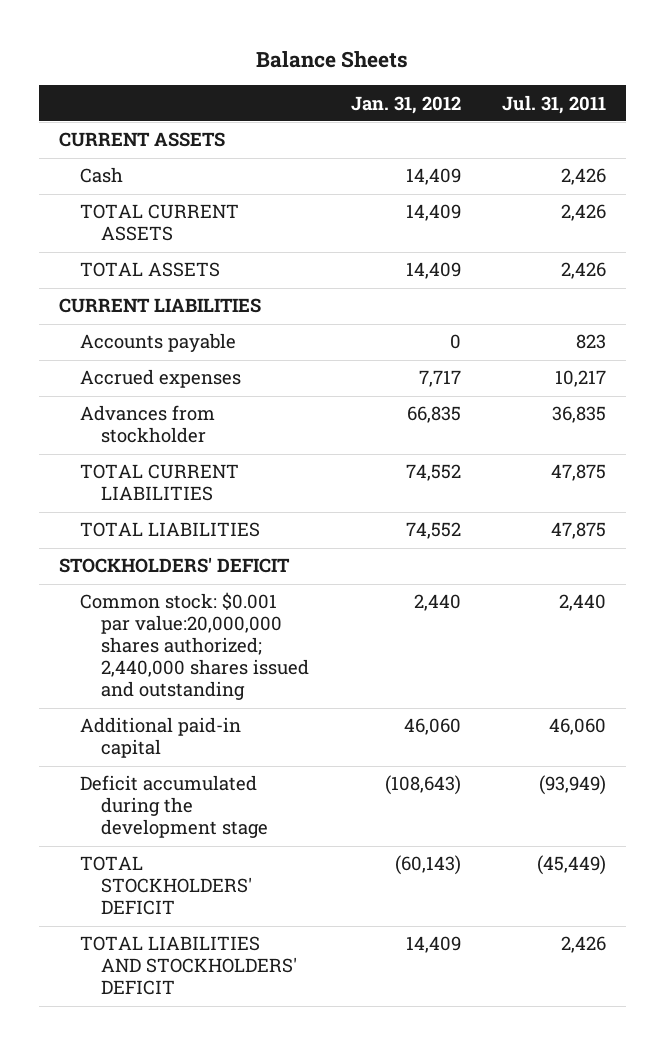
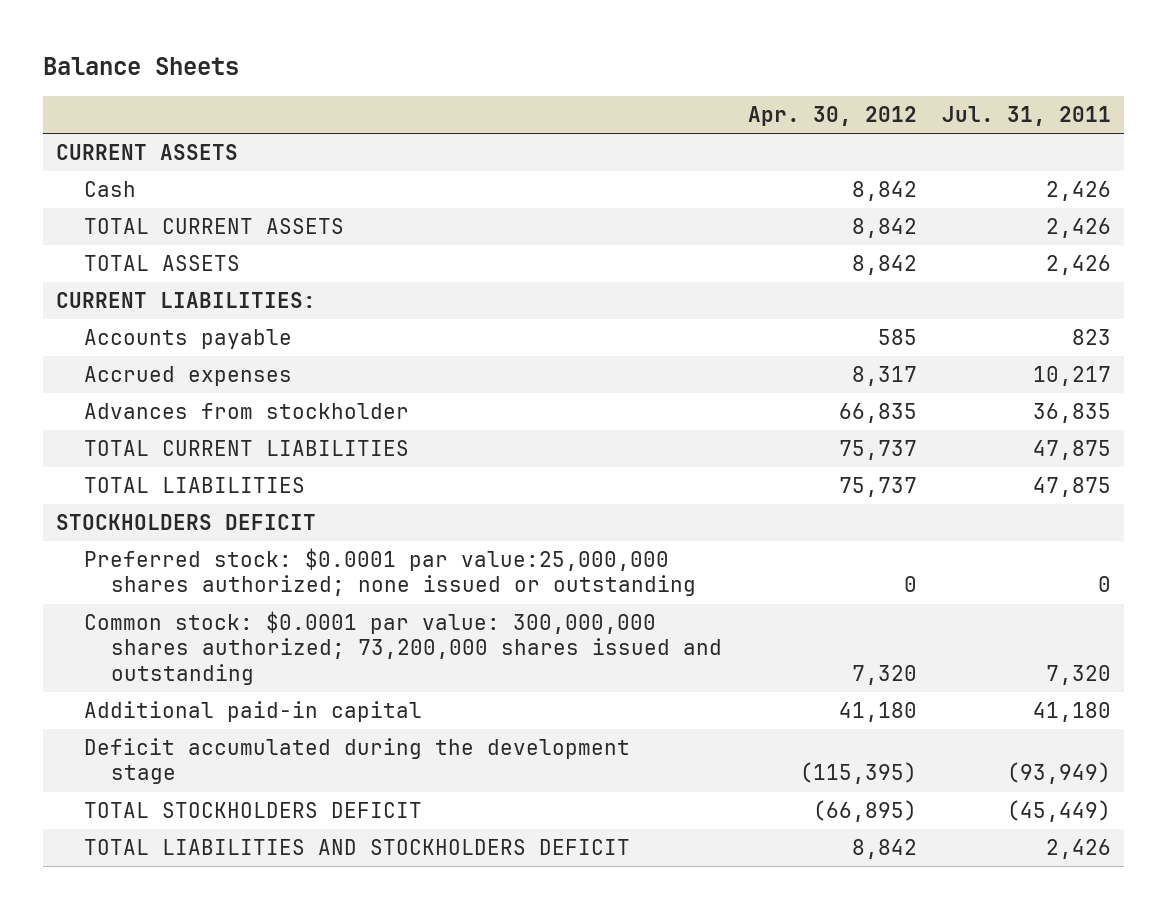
[350,95,461,114] Jan. 31, 2012 -> none
none -> [747,105,917,126] Apr. 30, 2012
[59,298,262,314] CURRENT LIABILITIES -> [56,292,317,309] CURRENT LIABILITIES:
[59,557,291,574] STOCKHOLDERS' DEFICIT -> [56,514,317,531] STOCKHOLDERS DEFICIT
none -> [83,548,697,597] Preferred stock: $0.0001 par value:25,000,000 shares authorized; none issued or outstanding
[80,592,310,701] Common stock: $0.001 par value:20,000,000 shares authorized; 2,440,000 shares issued and outstanding -> [83,611,723,685] Common stock: $0.0001 par value: 300,000,000 shares authorized; 73,200,000 shares issued and outstanding
[558,594,606,612] 2,440 -> [1046,664,1112,685] 7,320
[548,718,606,736] 46,060 -> [1033,702,1112,723] 41,180
[80,856,253,916] TOTAL STOCKHOLDERS' DEFICIT -> [83,802,422,819] TOTAL STOCKHOLDERS DEFICIT
[80,936,298,996] TOTAL LIABILITIES AND STOCKHOLDERS' DEFICIT -> [83,839,630,856] TOTAL LIABILITIES AND STOCKHOLDERS DEFICIT

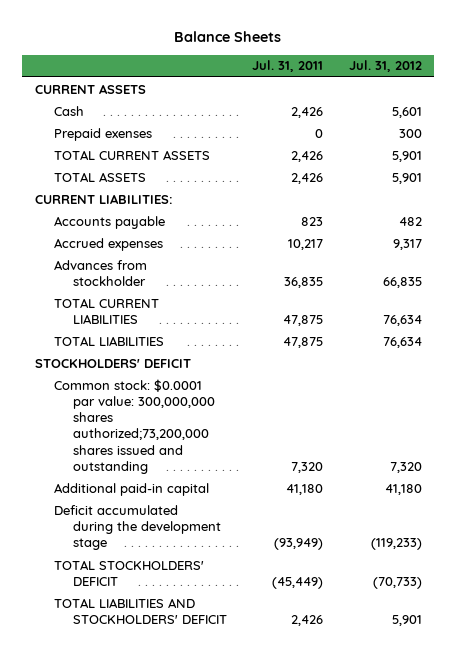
[747,105,917,126] Apr. 30, 2012 -> none
none -> [348,60,422,73] Jul. 31, 2012
none -> [53,127,152,141] Prepaid exenses
[83,548,697,597] Preferred stock: $0.0001 par value:25,000,000 shares authorized; none issued or outstanding -> none
[56,514,317,531] STOCKHOLDERS DEFICIT -> [34,358,191,368] STOCKHOLDERS' DEFICIT
[83,611,723,685] Common stock: $0.0001 par value: 300,000,000 shares authorized; 73,200,000 shares issued and outstanding -> [53,378,215,474] Common stock: $0.0001 par value: 300,000,000 shares authorized;73,200,000 shares issued and outstanding
[83,802,422,819] TOTAL STOCKHOLDERS DEFICIT -> [53,559,204,586] TOTAL STOCKHOLDERS' DEFICIT
[83,839,630,856] TOTAL LIABILITIES AND STOCKHOLDERS DEFICIT -> [53,597,227,624] TOTAL LIABILITIES AND STOCKHOLDERS' DEFICIT

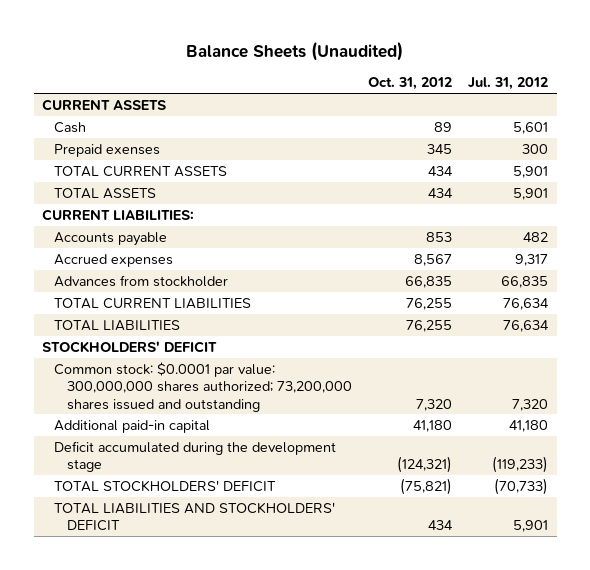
[174,31,282,43] Balance Sheets -> [186,40,404,61] Balance Sheets (Unaudited)
[252,60,324,73] Jul. 31, 2011 -> none
none -> [368,77,453,91] Oct. 31, 2012
[53,378,215,474] Common stock: $0.0001 par value: 300,000,000 shares authorized;73,200,000 shares issued and outstanding -> [54,361,352,412] Common stock: $0.0001 par value: 300,000,000 shares authorized; 73,200,000 shares issued and outstanding

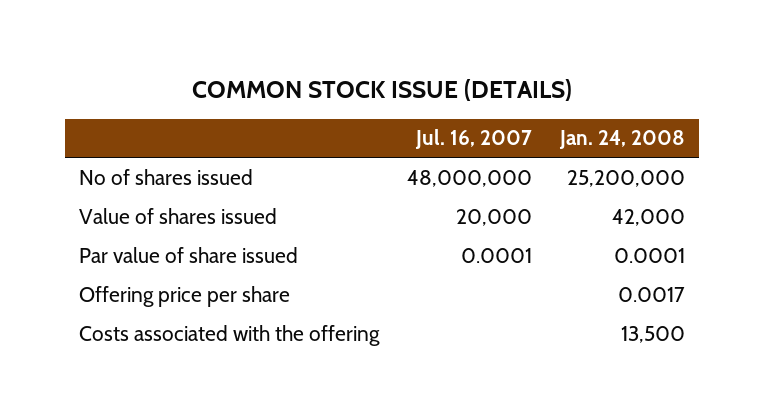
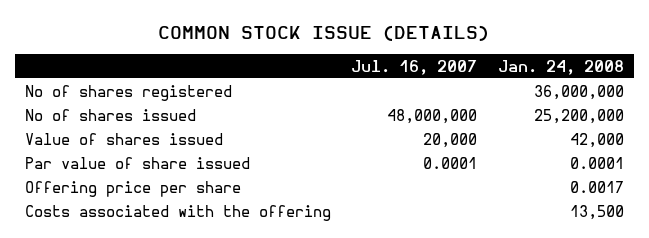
none -> [25,84,233,101] No of shares registered

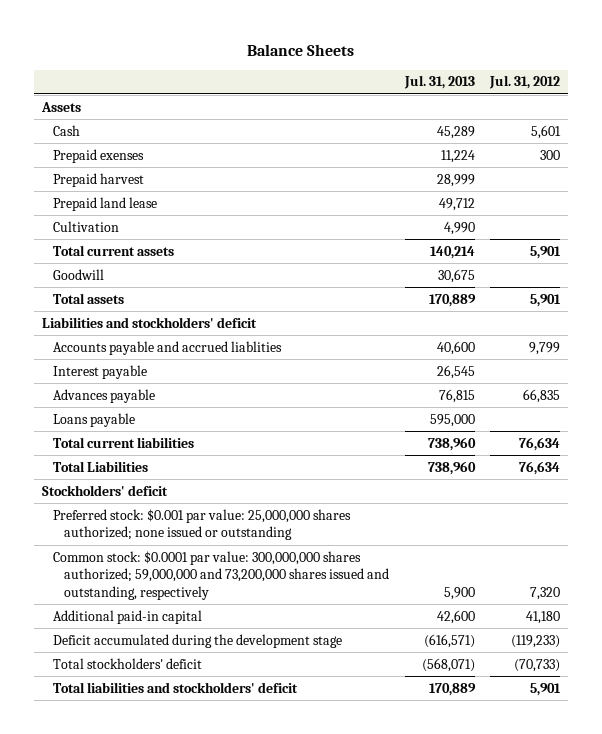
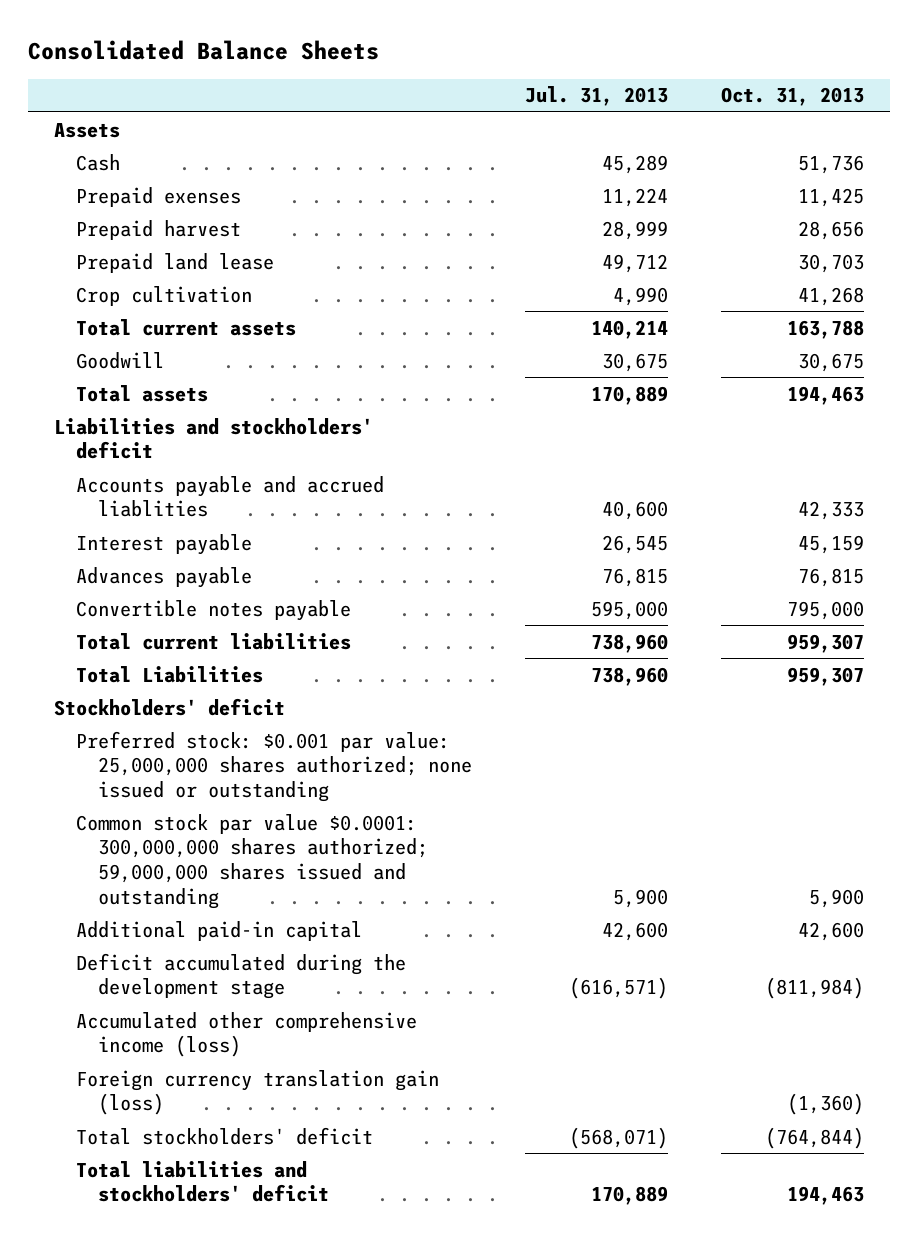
[247,43,355,56] Balance Sheets -> [27,39,379,60] Consolidated Balance Sheets
[489,75,561,90] Jul. 31, 2012 -> none
none -> [720,87,864,107] Oct. 31, 2013
[53,220,120,232] Cultivation -> [76,285,253,306] Crop cultivation
[53,412,136,427] Loans payable -> [76,599,352,621] Convertible notes payable
[53,550,390,600] Common stock: $0.0001 par value: 300,000,000 shares authorized; 59,000,000 and 73,200,000 shares issued and outstanding, respectively -> [76,813,429,909] Common stock par value $0.0001: 300,000,000 shares authorized; 59,000,000 shares issued and outstanding
none -> [76,1011,418,1058] Accumulated other comprehensive income (loss)
none -> [76,1069,440,1116] Foreign currency translation gain (loss)

